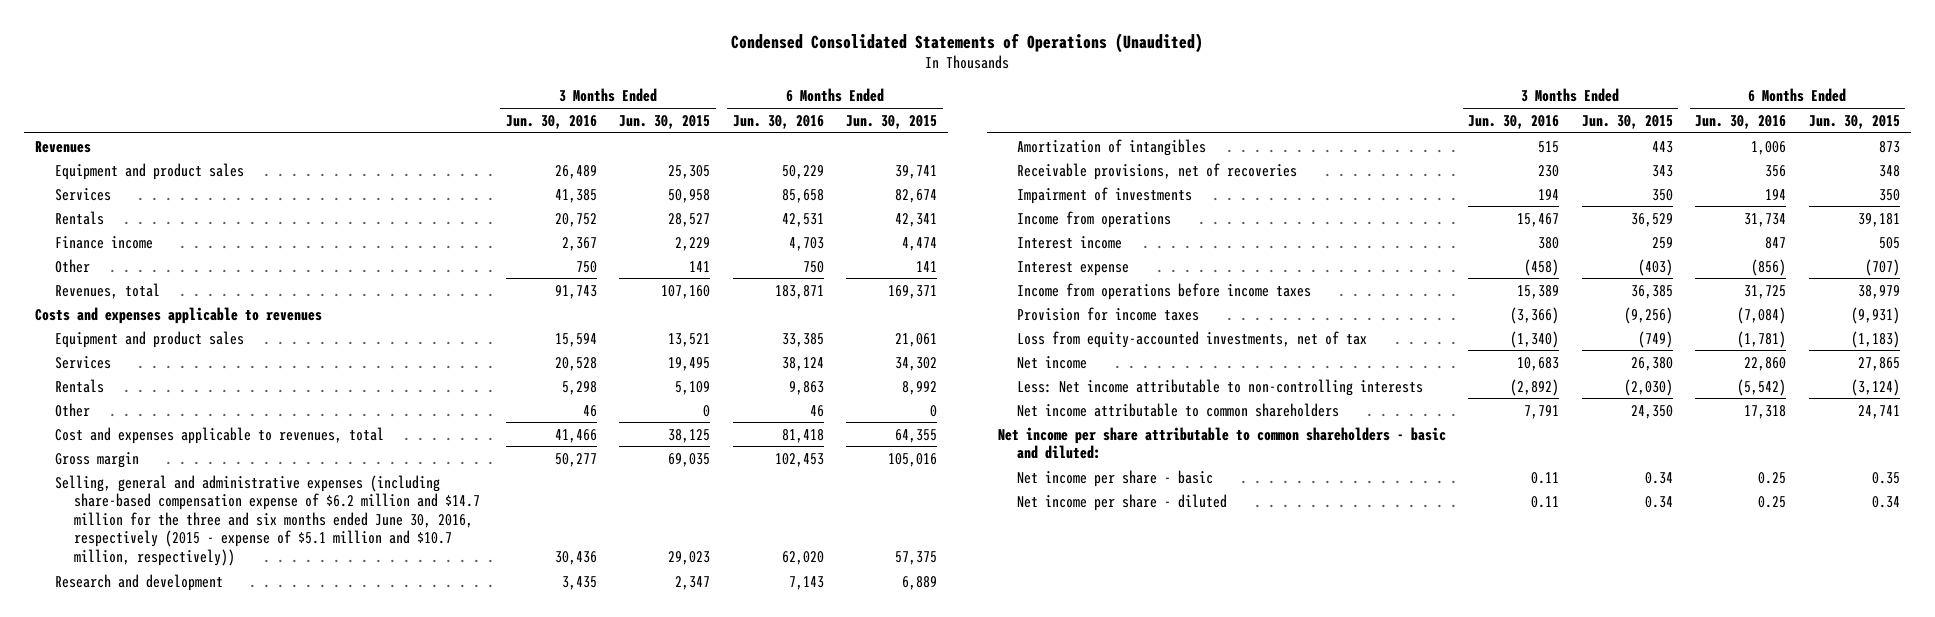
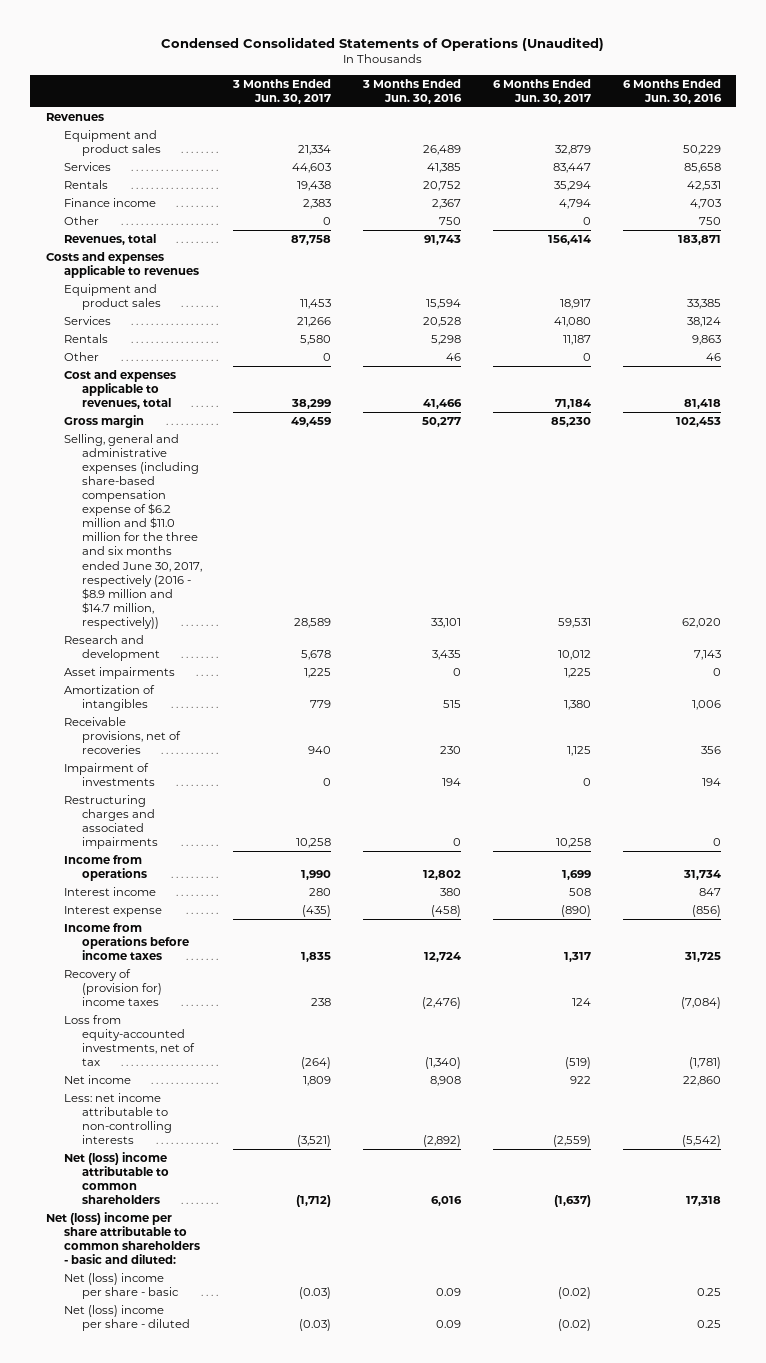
[619,114,711,129] Jun. 30, 2015 -> none
[846,114,938,129] Jun. 30, 2015 -> none
none -> [232,78,332,104] 3 Months Ended Jun. 30, 2017
none -> [492,78,591,104] 6 Months Ended Jun. 30, 2017
[54,474,481,566] Selling, general and administrative expenses (including share-based compensation expense of $6.2 million and $14.7 million for the three and six months ended June 30, 2016, respectively (2015 - expense of $5.1 million and $10.7 million, respectively)) -> [63,433,202,629] Selling, general and administrative expenses (including share-based compensation expense of $6.2 million and $11.0 million for the three and six months ended June 30, 2017, respectively (2016 - $8.9 million and $14.7 million, respectively))
[554,550,597,565] 30,436 -> [431,617,462,628] 33,101
none -> [63,666,175,679] Asset impairments
none -> [63,794,158,850] Restructuring charges and associated impairments
[1517,212,1560,227] 15,467 -> [423,870,462,881] 12,802
[1517,284,1560,299] 15,389 -> [424,952,462,963] 12,724
[1017,306,1200,321] Provision for income taxes -> [63,968,162,1007] Recovery of (provision for) income taxes
[1510,306,1560,324] (3,366) -> [422,997,462,1010] (2,476)
[1517,356,1560,371] 10,683 -> [430,1075,462,1086] 8,908
[1017,378,1424,396] Less: Net income attributable to non-controlling interests -> [63,1092,172,1145] Less: net income attributable to non-controlling interests
[1017,402,1340,417] Net income attributable to common shareholders -> [63,1151,169,1205] Net (loss) income attributable to common shareholders
[1524,404,1560,419] 7,791 -> [431,1196,463,1207] 6,016
[997,426,1446,460] Net income per share attributable to common shareholders - basic and diluted: -> [45,1211,200,1265] Net (loss) income per share attributable to common shareholders - basic and diluted:
[1017,469,1214,487] Net income per share - basic -> [63,1272,179,1300] Net (loss) income per share - basic
[1531,471,1560,484] 0.11 -> [436,1288,462,1297] 0.09
[1017,493,1228,511] Net income per share - diluted -> [63,1304,190,1332] Net (loss) income per share - diluted
[1531,495,1560,508] 0.11 -> [436,1320,462,1329] 0.09

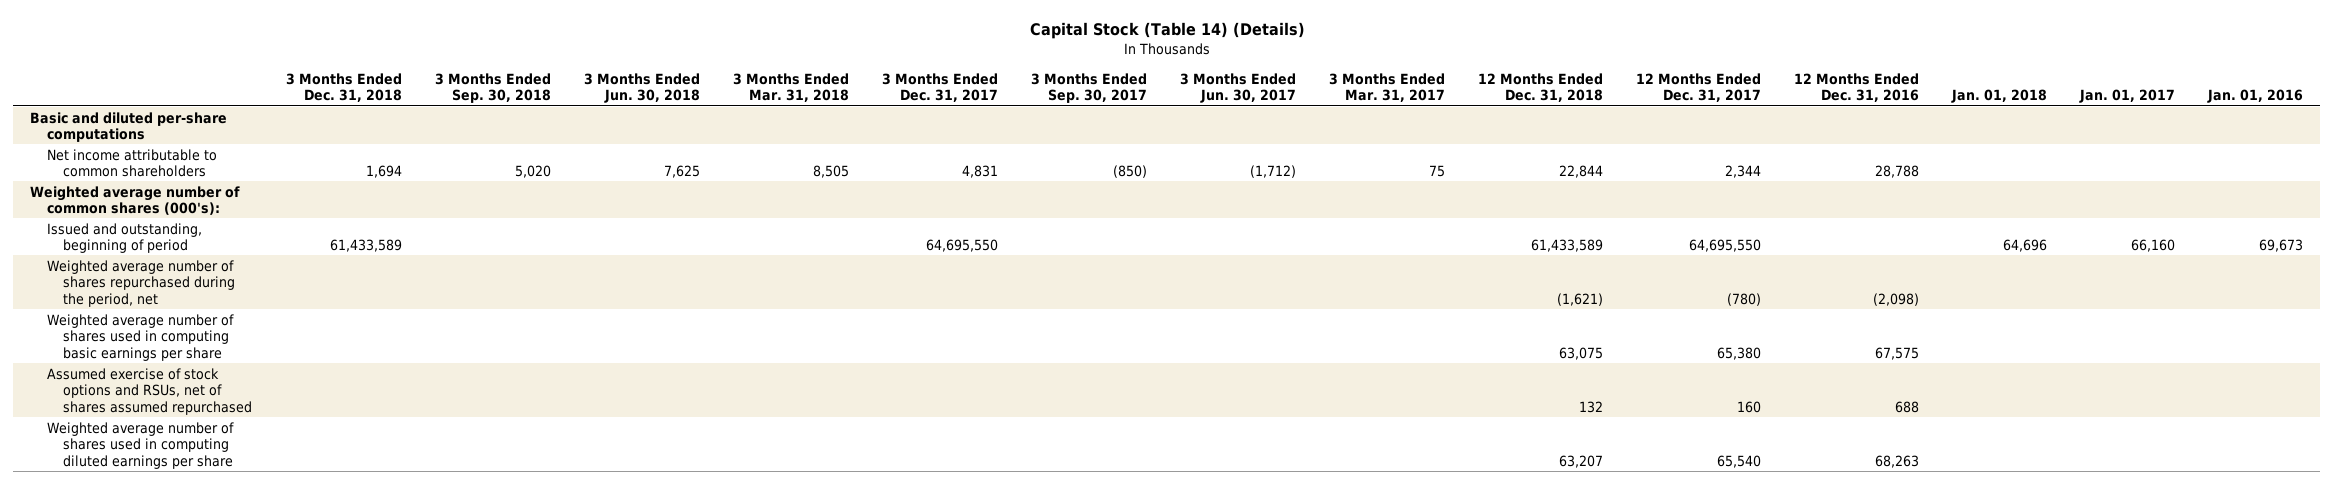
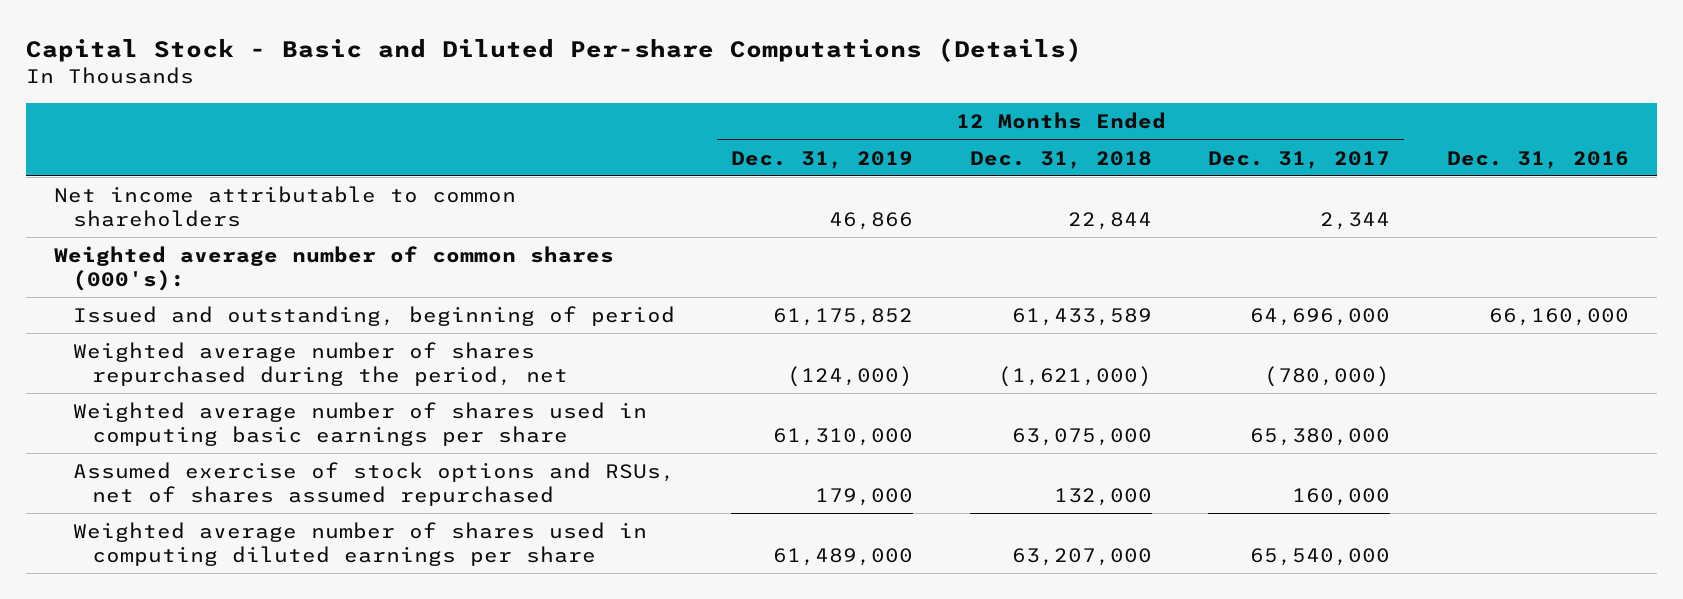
[1029,22,1305,40] Capital Stock (Table 14) (Details) -> [25,37,1082,62] Capital Stock - Basic and Diluted Per-share Computations (Details)
[285,72,402,103] 3 Months Ended Dec. 31, 2018 -> none
[434,72,551,104] 3 Months Ended Sep. 30, 2018 -> none
[583,72,700,104] 3 Months Ended Jun. 30, 2018 -> none
[732,72,849,103] 3 Months Ended Mar. 31, 2018 -> none
[881,72,998,103] 3 Months Ended Dec. 31, 2017 -> none
[1030,72,1147,104] 3 Months Ended Sep. 30, 2017 -> none
[1179,72,1296,104] 3 Months Ended Jun. 30, 2017 -> none
[1329,72,1446,103] 3 Months Ended Mar. 31, 2017 -> none
[1794,72,1920,103] 12 Months Ended Dec. 31, 2016 -> none
[1951,89,2048,104] Jan. 01, 2018 -> none
[2079,89,2176,104] Jan. 01, 2017 -> none
[2207,89,2304,104] Jan. 01, 2016 -> none
none -> [731,150,914,169] Dec. 31, 2019
none -> [1446,150,1629,169] Dec. 31, 2016
[29,111,227,143] Basic and diluted per-share computations -> none
[1689,239,1762,253] 64,695,550 -> [1250,308,1391,327] 64,696,000
[1557,292,1604,306] (1,621) -> [997,366,1152,388] (1,621,000)
[1727,292,1762,306] (780) -> [1264,366,1391,388] (780,000)
[1559,346,1604,360] 63,075 -> [1011,428,1152,447] 63,075,000
[1717,346,1762,360] 65,380 -> [1250,428,1391,447] 65,380,000
[1579,400,1604,413] 132 -> [1053,488,1152,507] 132,000
[1737,400,1762,413] 160 -> [1292,488,1391,507] 160,000
[1559,454,1604,468] 63,207 -> [1011,548,1152,567] 63,207,000
[1717,454,1762,468] 65,540 -> [1250,548,1391,567] 65,540,000

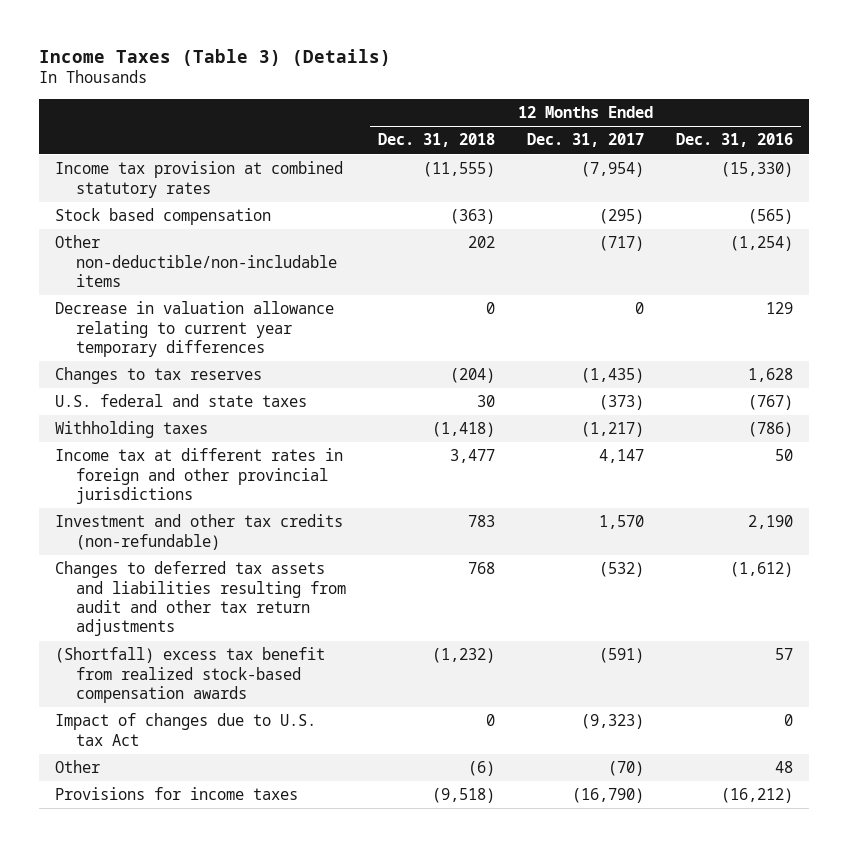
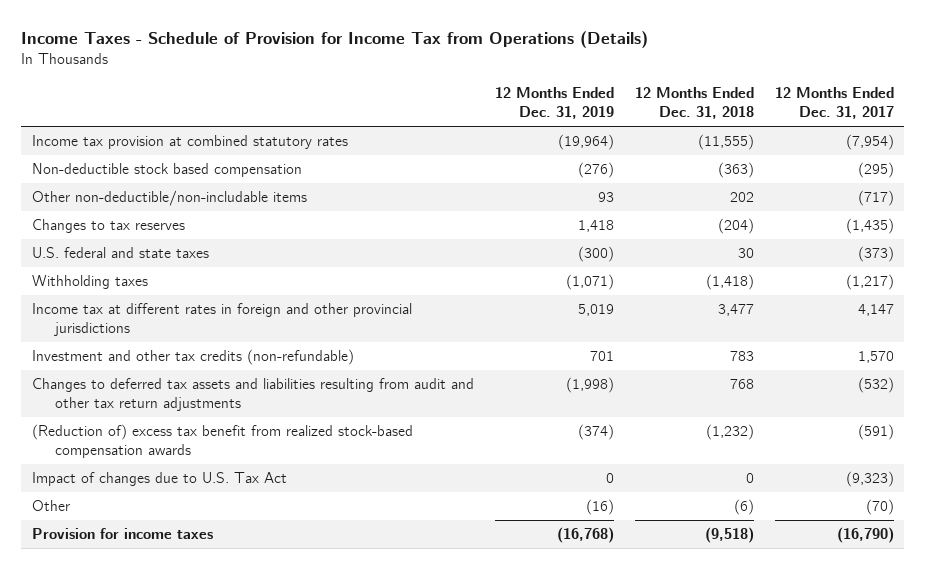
[39,48,392,66] Income Taxes (Table 3) (Details) -> [21,31,649,49] Income Taxes - Schedule of Provision for Income Tax from Operations (Details)
[676,133,794,148] Dec. 31, 2016 -> none
none -> [494,87,614,120] 12 Months Ended Dec. 31, 2019
[55,208,272,226] Stock based compensation -> [31,163,302,178] Non-deductible stock based compensation
[55,301,335,357] Decrease in valuation allowance relating to current year temporary differences -> none
[55,647,326,703] (Shortfall) excess tax benefit from realized stock-based compensation awards -> [31,424,413,459] (Reduction of) excess tax benefit from realized stock-based compensation awards
[55,713,317,746] Impact of changes due to U.S. tax Act -> [31,472,287,487] Impact of changes due to U.S. Tax Act
[55,787,299,801] Provisions for income taxes -> [31,528,213,540] Provision for income taxes

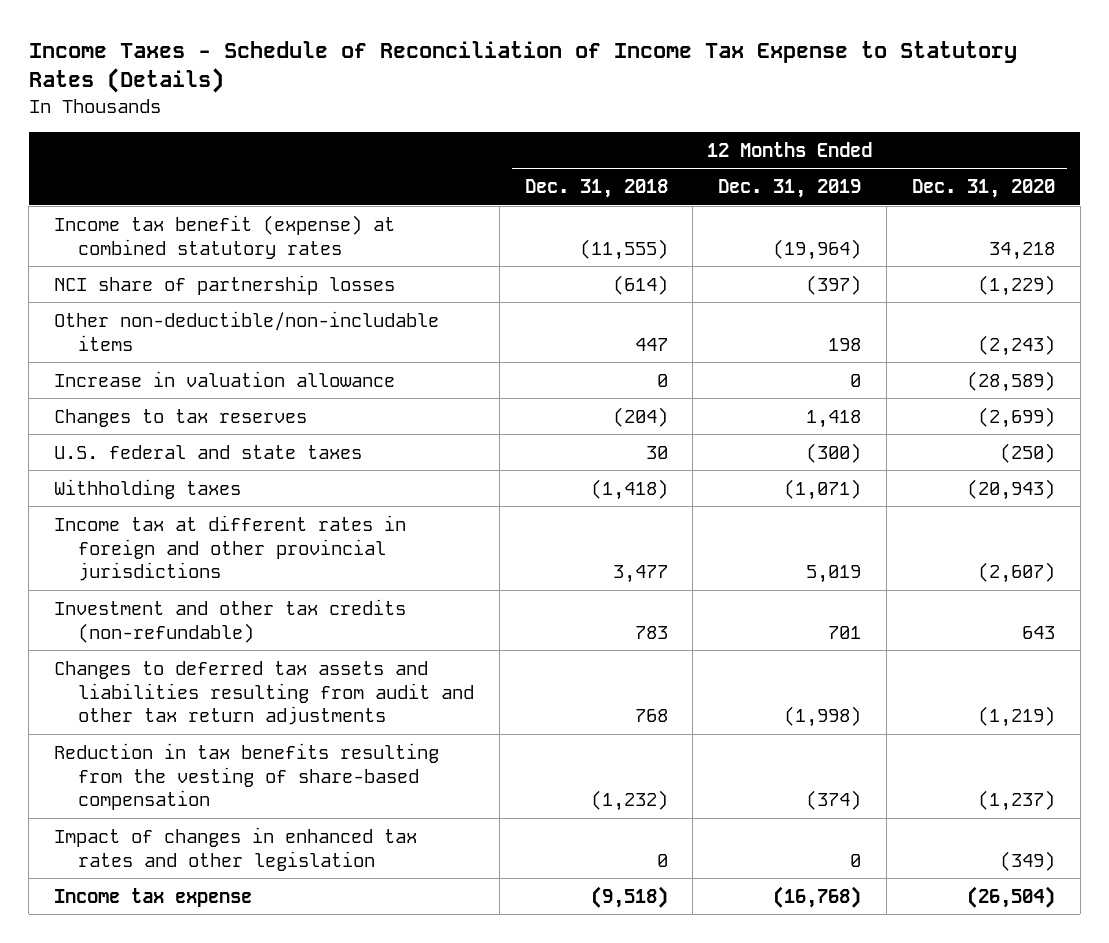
[21,31,649,49] Income Taxes - Schedule of Provision for Income Tax from Operations (Details) -> [28,41,1017,94] Income Taxes - Schedule of Reconciliation of Income Tax Expense to Statutory Rates (Details)
[774,87,894,120] 12 Months Ended Dec. 31, 2017 -> none
none -> [911,178,1055,198] Dec. 31, 2020
[31,163,302,178] Non-deductible stock based compensation -> none
[31,135,348,150] Income tax provision at combined statutory rates -> [54,214,396,259] Income tax benefit (expense) at combined statutory rates
none -> [54,274,396,295] NCI share of partnership losses
[597,192,614,203] 93 -> [828,337,862,351] 198
[729,192,754,203] 202 -> [634,337,668,351] 447
none -> [54,370,396,387] Increase in valuation allowance
[31,500,70,512] Other -> none
[31,424,413,459] (Reduction of) excess tax benefit from realized stock-based compensation awards -> [54,742,440,811] Reduction in tax benefits resulting from the vesting of share-based compensation
[31,472,287,487] Impact of changes due to U.S. Tax Act -> [54,826,418,871] Impact of changes in enhanced tax rates and other legislation
[31,528,213,540] Provision for income taxes -> [54,887,253,907] Income tax expense

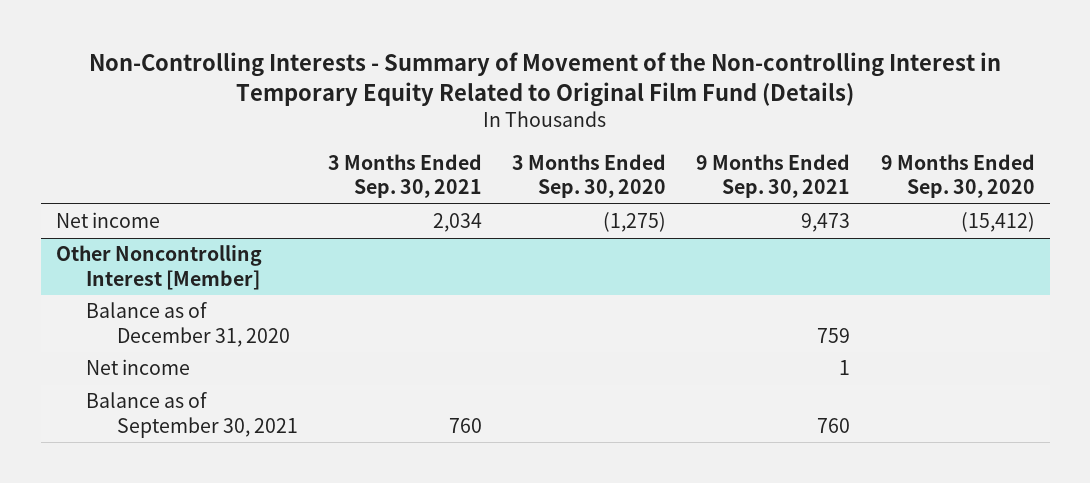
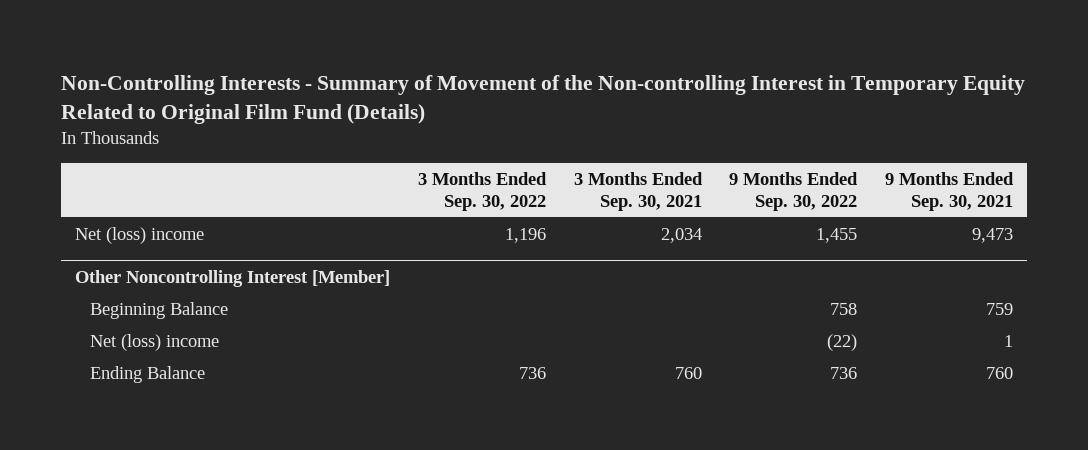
[512,153,667,199] 3 Months Ended Sep. 30, 2020 -> none
[880,153,1035,199] 9 Months Ended Sep. 30, 2020 -> none
none -> [417,171,547,211] 3 Months Ended Sep. 30, 2022
none -> [729,171,859,211] 9 Months Ended Sep. 30, 2022
[55,212,160,229] Net income -> [75,227,205,245] Net (loss) income
[86,302,290,348] Balance as of December 31, 2020 -> [90,302,229,320] Beginning Balance
[86,359,191,376] Net income -> [90,334,220,352] Net (loss) income
[86,392,298,439] Balance as of September 30, 2021 -> [90,366,206,384] Ending Balance

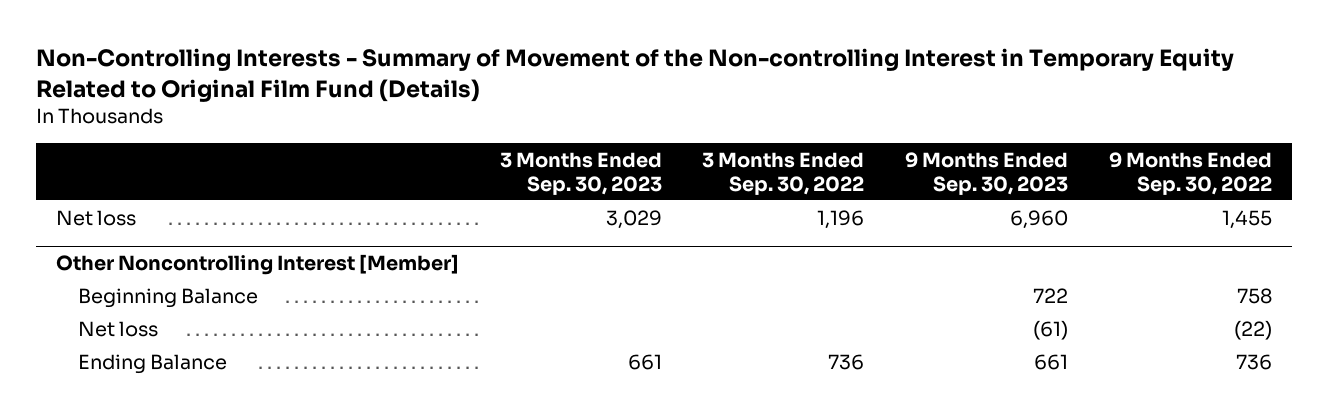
[573,171,703,211] 3 Months Ended Sep. 30, 2021 -> none
[884,171,1014,211] 9 Months Ended Sep. 30, 2021 -> none
none -> [499,151,662,195] 3 Months Ended Sep. 30, 2023
none -> [905,151,1069,195] 9 Months Ended Sep. 30, 2023
[75,227,205,245] Net (loss) income -> [55,209,136,226] Net loss
[90,334,220,352] Net (loss) income -> [78,320,159,337] Net loss

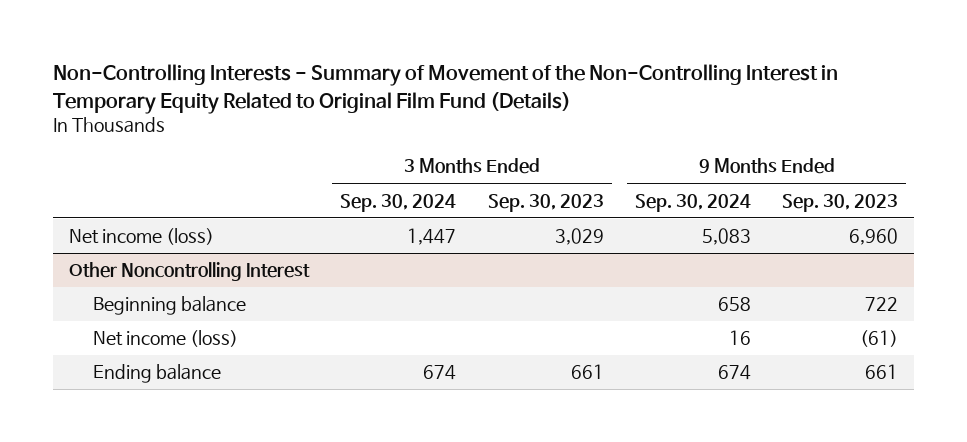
[35,48,1234,102] Non-Controlling Interests - Summary of Movement of the Non-controlling Interest in Temporary Equity Related to Original Film Fund (Details) -> [53,64,839,114] Non-Controlling Interests - Summary of Movement of the Non-Controlling Interest in Temporary Equity Related to Original Film Fund (Details)
[702,151,865,195] 3 Months Ended Sep. 30, 2022 -> none
[1108,151,1272,195] 9 Months Ended Sep. 30, 2022 -> none
none -> [340,193,457,212] Sep. 30, 2024
none -> [635,193,752,212] Sep. 30, 2024
[55,209,136,226] Net loss -> [68,228,214,246] Net income (loss)
[55,253,459,275] Other Noncontrolling Interest [Member] -> [68,262,310,282] Other Noncontrolling Interest
[78,287,259,308] Beginning Balance -> [93,296,247,316] Beginning balance
[78,320,159,337] Net loss -> [93,330,239,348] Net income (loss)
[78,353,228,374] Ending Balance -> [93,364,222,384] Ending balance

